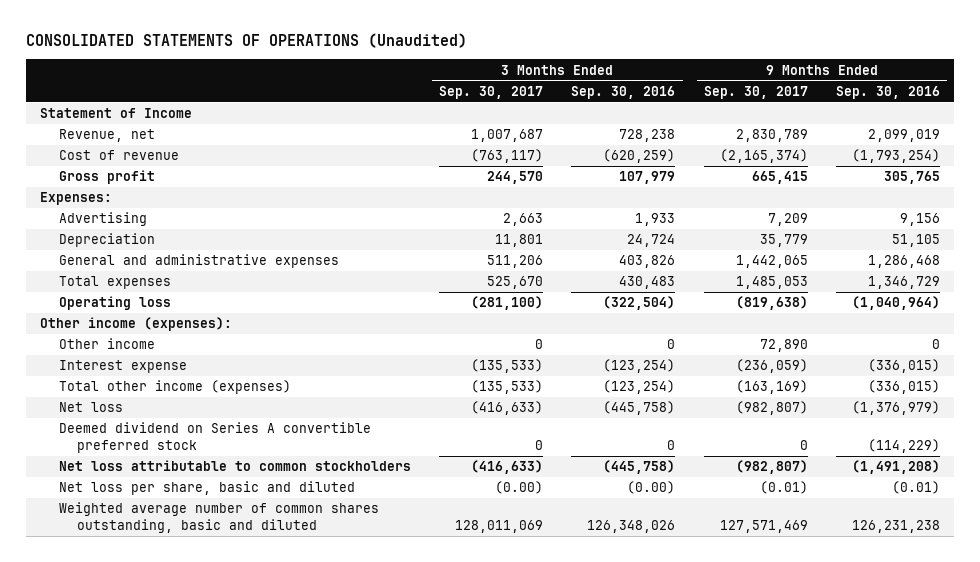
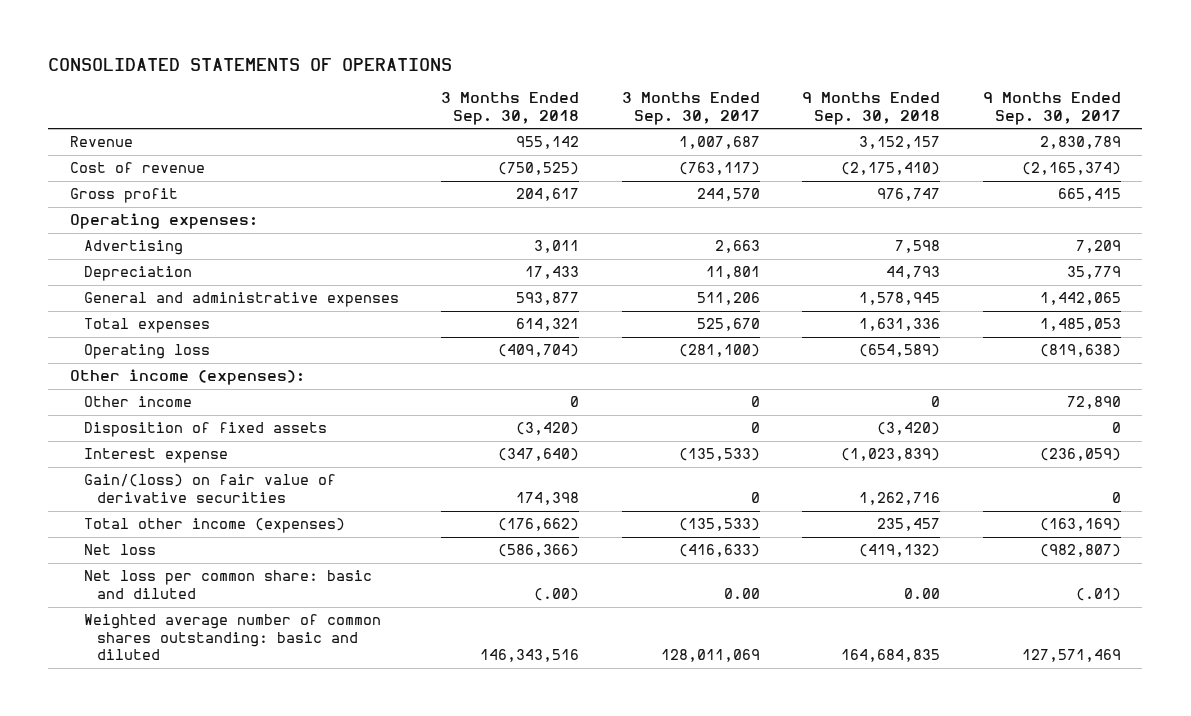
[25,33,467,49] CONSOLIDATED STATEMENTS OF OPERATIONS (Unaudited) -> [48,57,453,71] CONSOLIDATED STATEMENTS OF OPERATIONS
[571,85,676,99] Sep. 30, 2016 -> none
[836,85,941,99] Sep. 30, 2016 -> none
none -> [441,92,580,125] 3 Months Ended Sep. 30, 2018
none -> [802,92,941,125] 9 Months Ended Sep. 30, 2018
[39,108,192,119] Statement of Income -> none
[58,129,155,143] Revenue, net -> [69,136,133,148] Revenue
[39,192,112,206] Expenses: -> [69,213,258,230] Operating expenses:
none -> [83,422,327,438] Disposition of fixed assets
none -> [83,474,336,503] Gain/(loss) on fair value of derivative securities
[58,422,371,454] Deemed dividend on Series A convertible preferred stock -> none
[58,460,411,472] Net loss attributable to common stockholders -> none
[58,481,355,496] Net loss per share, basic and diluted -> [83,570,372,599] Net loss per common share: basic and diluted
[495,481,544,495] (0.00) -> [723,587,760,599] 0.00
[759,481,808,495] (0.01) -> [1075,587,1121,601] (.01)
[58,502,379,534] Weighted average number of common shares outstanding, basic and diluted -> [83,614,381,661] Weighted average number of common shares outstanding: basic and diluted

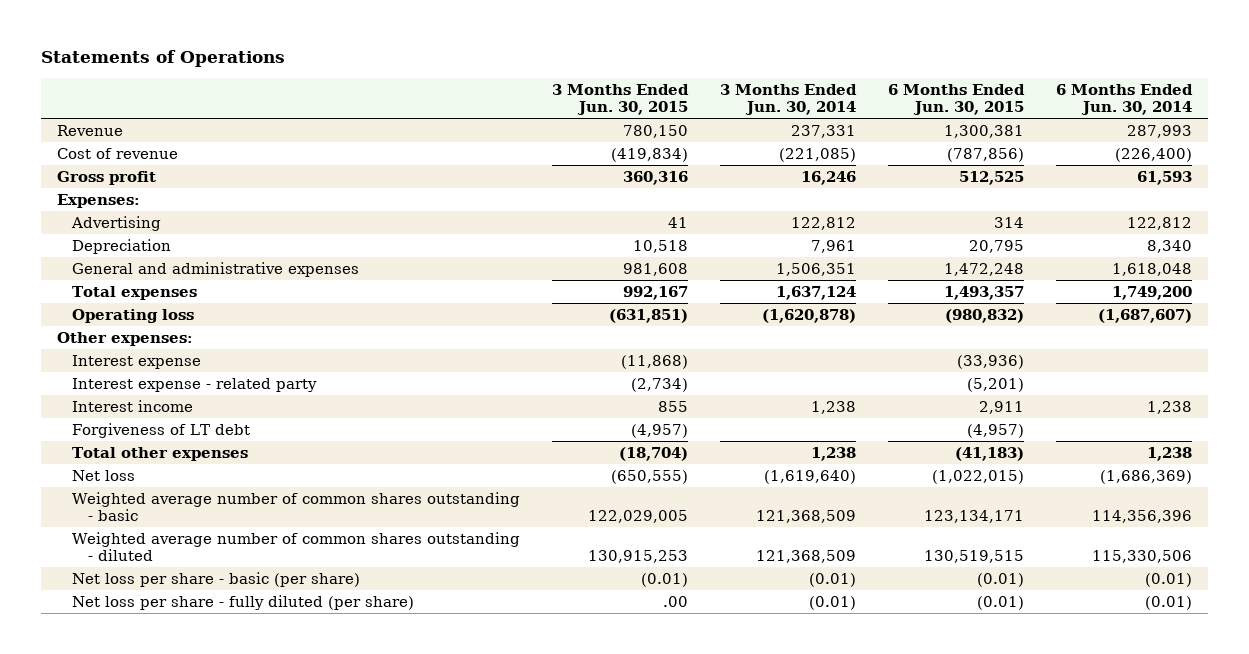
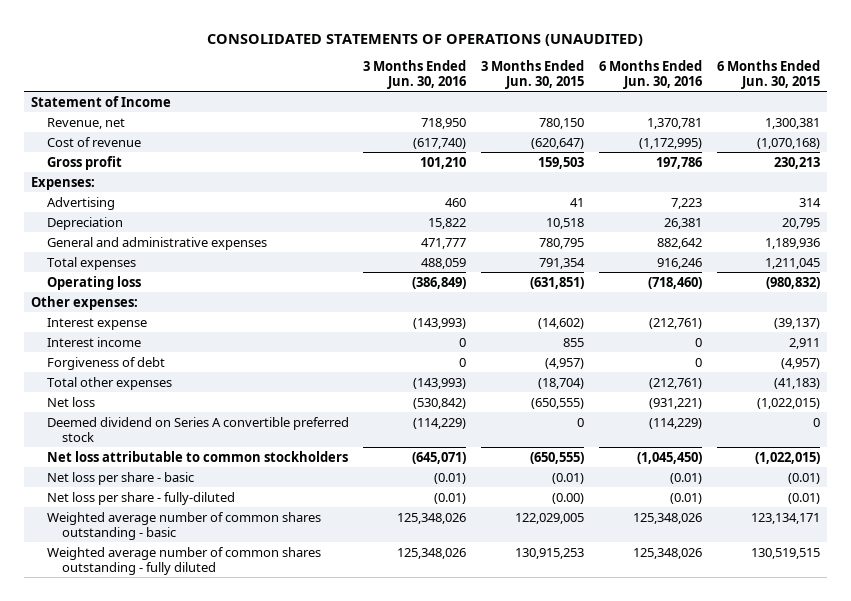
[40,50,285,68] Statements of Operations -> [207,33,644,46] CONSOLIDATED STATEMENTS OF OPERATIONS (UNAUDITED)
[720,84,858,116] 3 Months Ended Jun. 30, 2014 -> none
[1056,84,1194,116] 6 Months Ended Jun. 30, 2014 -> none
none -> [363,60,467,89] 3 Months Ended Jun. 30, 2016
none -> [598,60,702,89] 6 Months Ended Jun. 30, 2016
none -> [31,95,172,107] Statement of Income
[56,125,123,137] Revenue -> [46,117,125,129] Revenue, net
[611,148,689,163] (419,834) -> [531,137,585,149] (620,647)
[947,148,1025,163] (787,856) -> [756,137,820,149] (1,070,168)
[623,171,689,186] 360,316 -> [538,156,585,169] 159,503
[959,171,1025,186] 512,525 -> [773,156,820,169] 230,213
[623,263,689,277] 981,608 -> [539,237,585,249] 780,795
[944,263,1025,277] 1,472,248 -> [764,237,820,249] 1,189,936
[623,286,689,301] 992,167 -> [539,257,586,269] 791,354
[944,286,1025,301] 1,493,357 -> [764,257,820,269] 1,211,045
[72,378,318,393] Interest expense - related party -> none
[621,355,689,370] (11,868) -> [538,317,585,329] (14,602)
[957,355,1025,370] (33,936) -> [773,317,820,329] (39,137)
[72,423,251,439] Forgiveness of LT debt -> [46,356,165,370] Forgiveness of debt
none -> [46,416,349,442] Deemed dividend on Series A convertible preferred stock
none -> [46,450,348,462] Net loss attributable to common stockholders
none -> [46,471,194,485] Net loss per share - basic
none -> [46,491,235,505] Net loss per share - fully-diluted
[72,572,361,588] Net loss per share - basic (per share) -> none
[72,595,415,611] Net loss per share - fully diluted (per share) -> none
[72,532,521,562] Weighted average number of common shares outstanding - diluted -> [46,546,321,575] Weighted average number of common shares outstanding - fully diluted

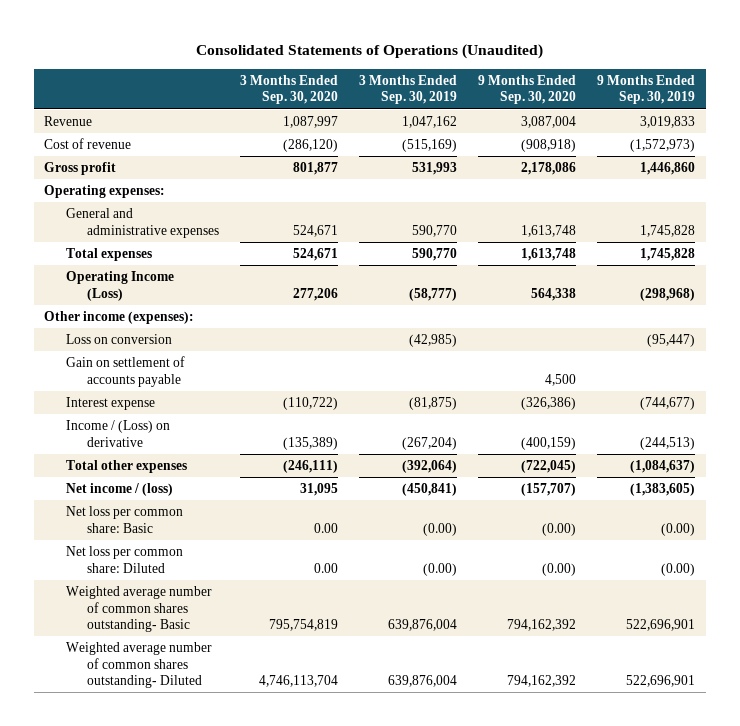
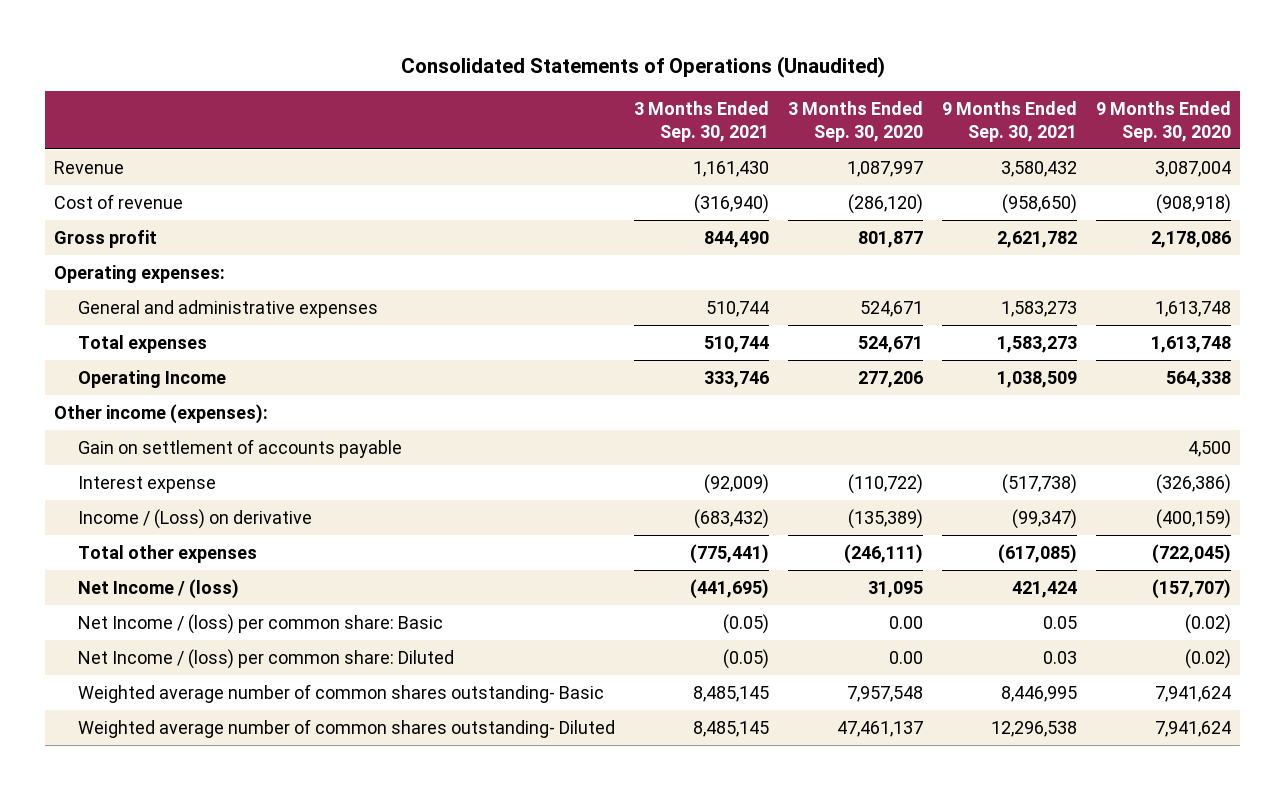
[359,75,458,105] 3 Months Ended Sep. 30, 2019 -> none
[597,75,696,105] 9 Months Ended Sep. 30, 2019 -> none
none -> [633,100,769,142] 3 Months Ended Sep. 30, 2021
none -> [941,100,1077,142] 9 Months Ended Sep. 30, 2021
[65,271,174,301] Operating Income (Loss) -> [77,369,226,388] Operating Income
[65,334,172,345] Loss on conversion -> none
[65,483,173,497] Net income / (loss) -> [77,578,239,599] Net Income / (loss)
[65,506,183,533] Net loss per common share: Basic -> [77,613,443,634] Net Income / (loss) per common share: Basic
[542,522,577,536] (0.00) -> [1184,613,1231,634] (0.02)
[65,546,183,573] Net loss per common share: Diluted -> [77,648,454,669] Net Income / (loss) per common share: Diluted
[542,562,577,576] (0.00) -> [1184,648,1231,669] (0.02)
[269,618,339,631] 795,754,819 -> [846,685,923,702] 7,957,548
[507,618,577,631] 794,162,392 -> [1154,685,1231,702] 7,941,624
[259,674,339,687] 4,746,113,704 -> [836,720,923,737] 47,461,137
[507,674,577,687] 794,162,392 -> [1154,720,1231,737] 7,941,624

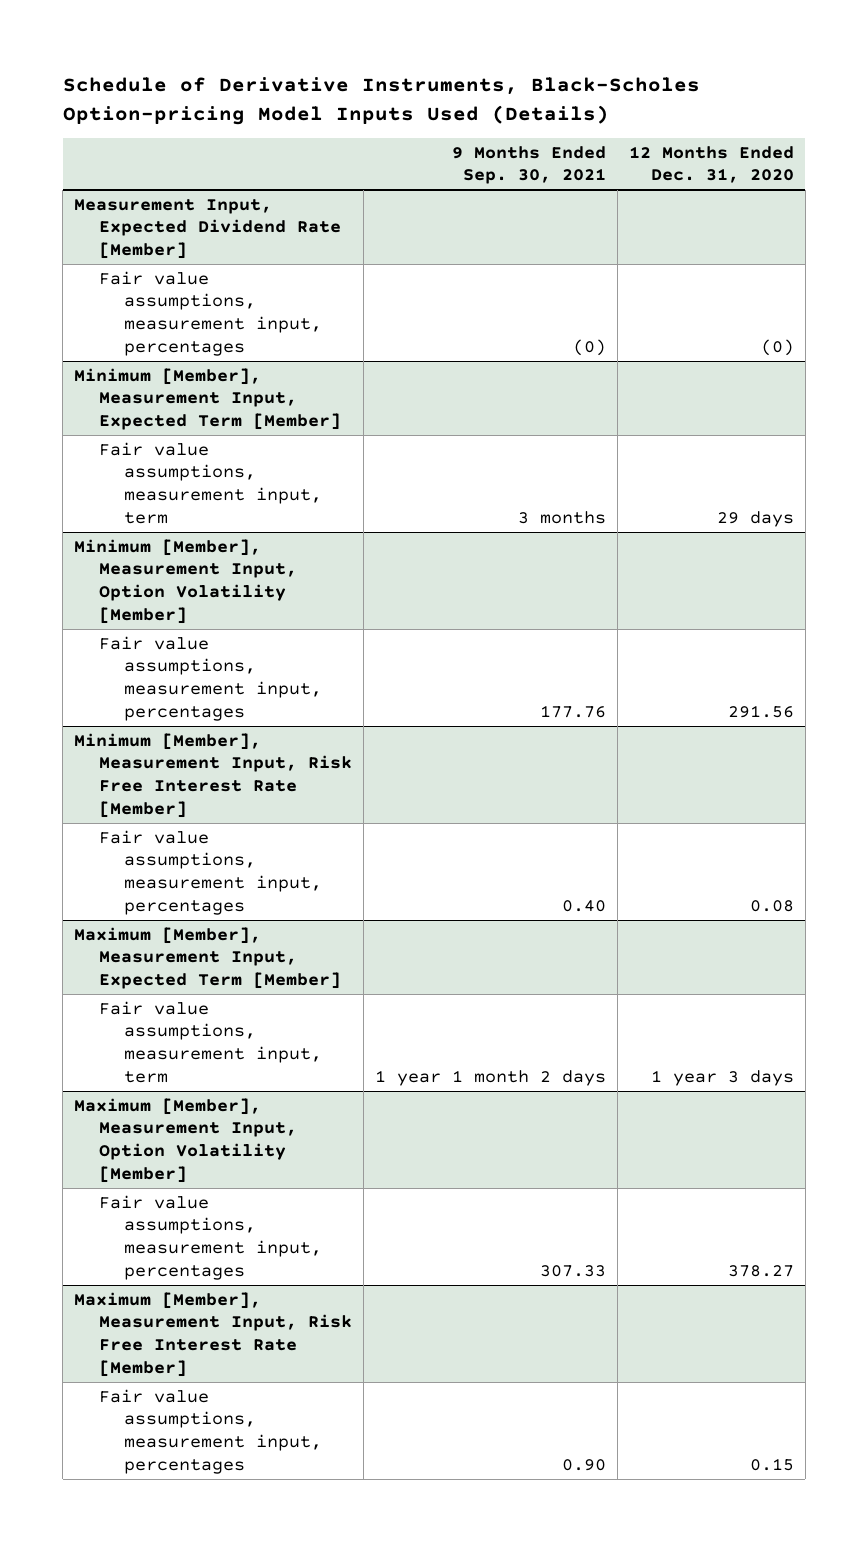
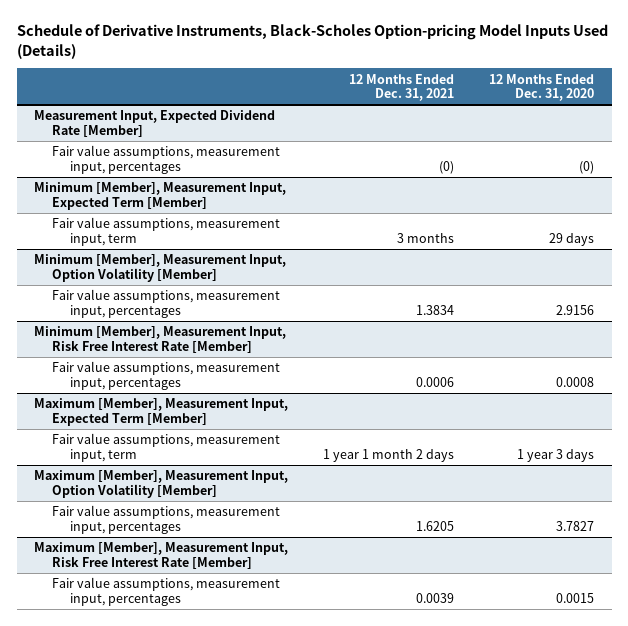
[452,145,607,185] 9 Months Ended Sep. 30, 2021 -> none
none -> [349,73,455,102] 12 Months Ended Dec. 31, 2021
[728,705,795,719] 291.56 -> [556,304,595,315] 2.9156
[750,900,795,913] 0.08 -> [556,376,595,387] 0.0008
[728,1265,795,1278] 378.27 -> [556,520,595,531] 3.7827
[750,1458,795,1472] 0.15 -> [556,592,595,603] 0.0015

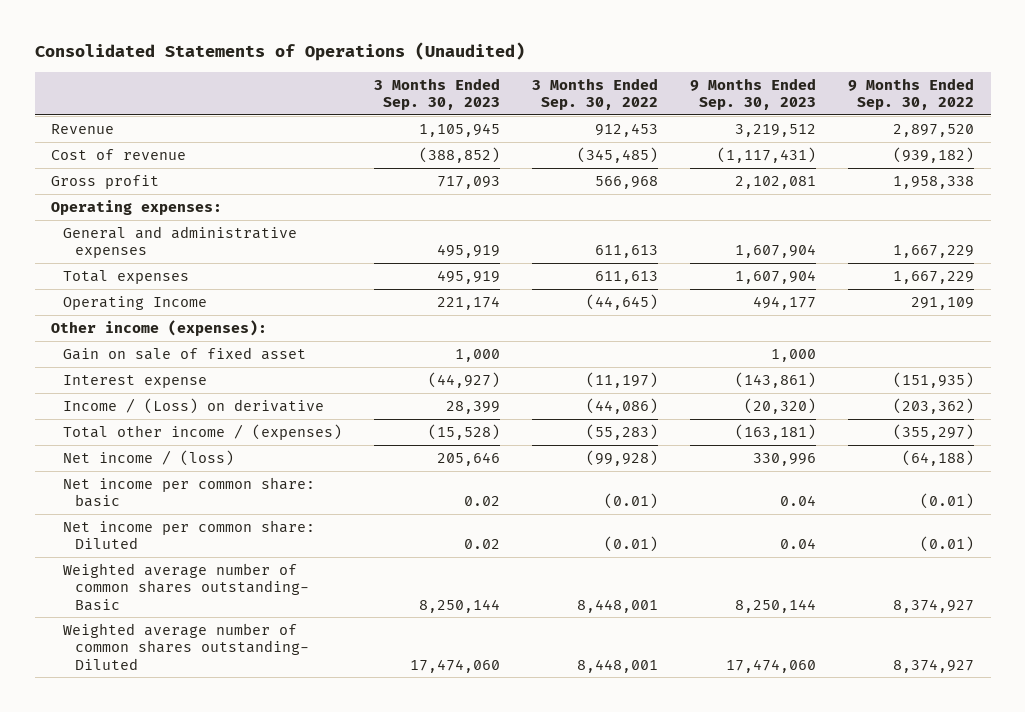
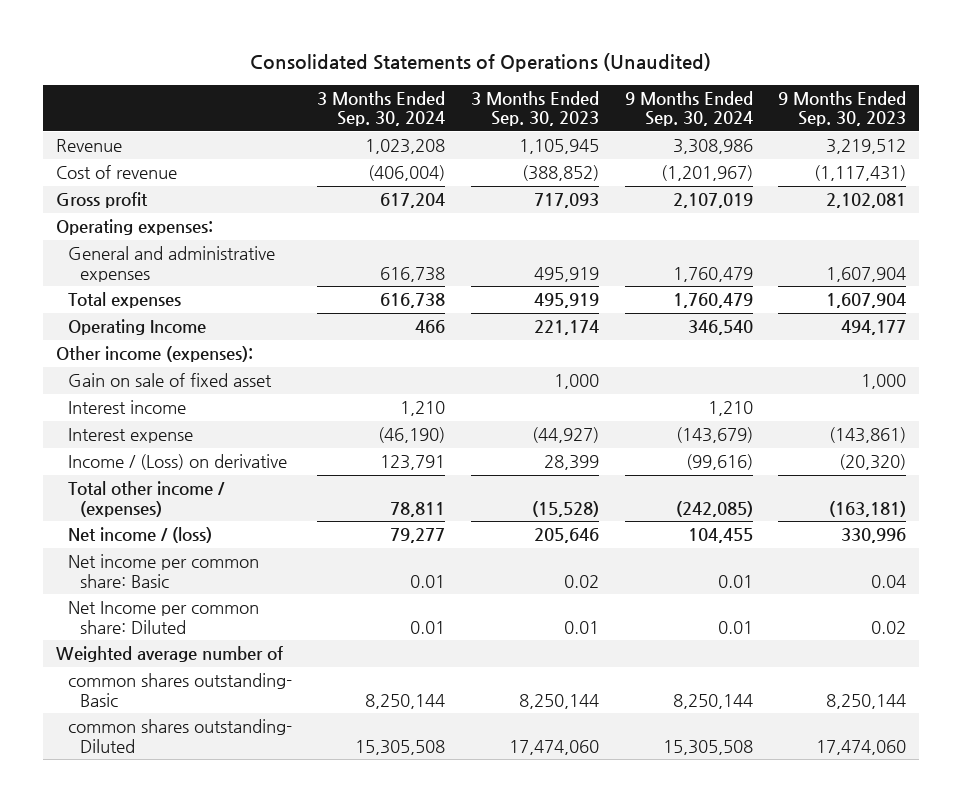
[532,77,659,111] 3 Months Ended Sep. 30, 2022 -> none
[848,77,975,111] 9 Months Ended Sep. 30, 2022 -> none
none -> [317,90,446,127] 3 Months Ended Sep. 30, 2024
none -> [624,90,753,127] 9 Months Ended Sep. 30, 2024
none -> [67,400,186,415] Interest income
[62,476,315,508] Net income per common share: basic -> [67,554,259,588] Net income per common share: Basic
[62,519,315,550] Net income per common share: Diluted -> [67,601,259,634] Net Income per common share: Diluted
[464,539,501,550] 0.02 -> [564,620,600,634] 0.01
[780,538,817,550] 0.04 -> [871,620,907,634] 0.02
none -> [55,646,283,663] Weighted average number of
[62,562,310,611] Weighted average number of common shares outstanding- Basic -> [67,673,292,707] common shares outstanding- Basic
[62,622,310,670] Weighted average number of common shares outstanding- Diluted -> [67,719,292,753] common shares outstanding- Diluted

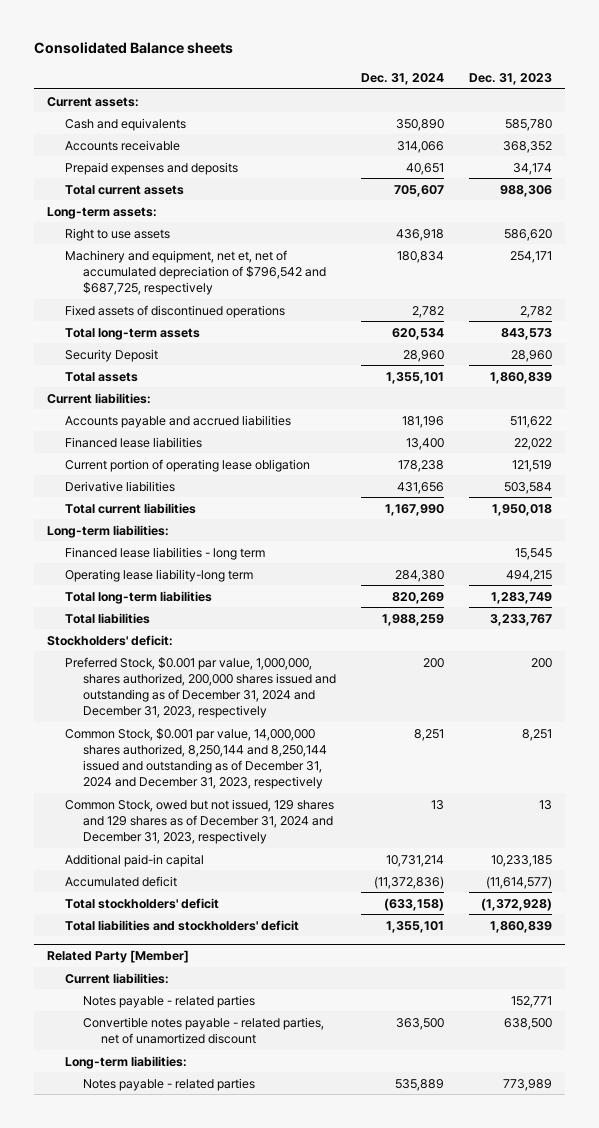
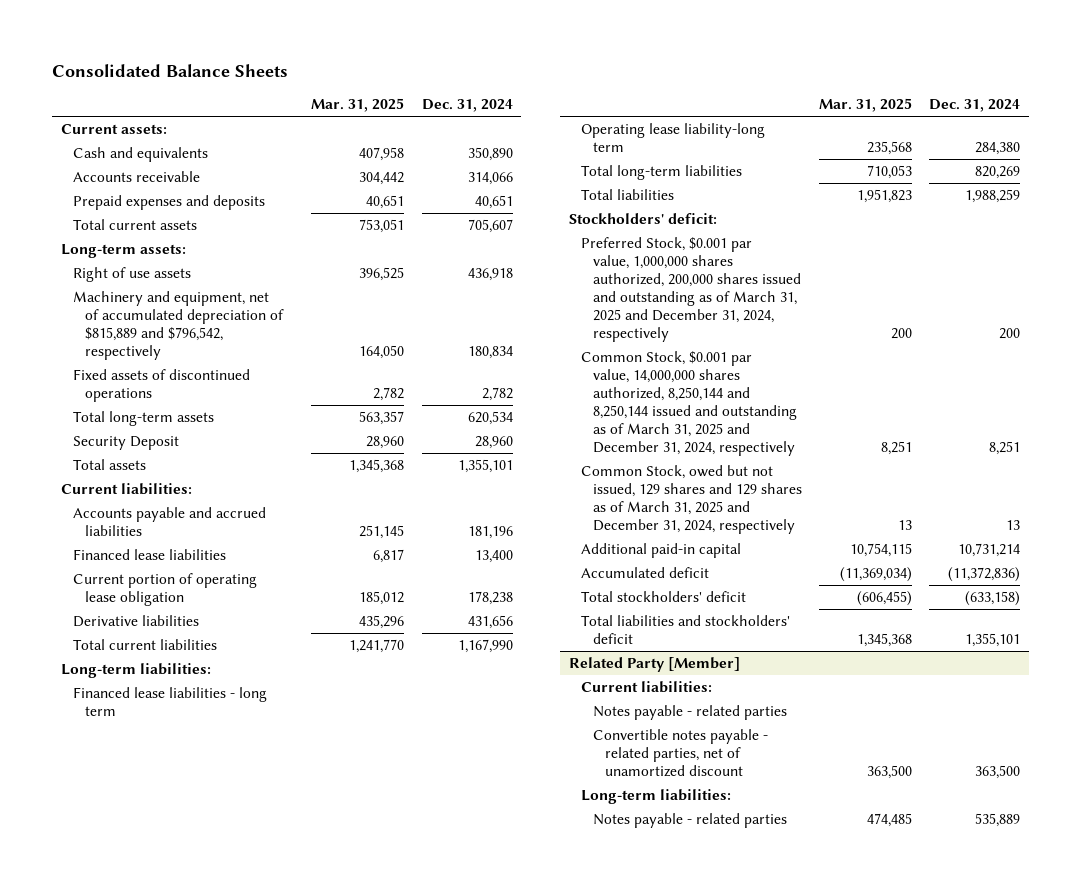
[33,42,233,55] Consolidated Balance sheets -> [52,63,289,77] Consolidated Balance Sheets
[469,72,553,85] Dec. 31, 2023 -> none
none -> [311,98,405,113] Mar. 31, 2025
[64,227,170,241] Right to use assets -> [73,267,192,283] Right of use assets
[64,249,326,296] Machinery and equipment, net et, net of accumulated depreciation of $796,542 and $687,725, respectively -> [73,291,284,361] Machinery and equipment, net of accumulated depreciation of $815,889 and $796,542, respectively
[64,656,336,719] Preferred Stock, $0.001 par value, 1,000,000, shares authorized, 200,000 shares issued and outstanding as of December 31, 2024 and December 31, 2023, respectively -> [580,237,801,343] Preferred Stock, $0.001 par value, 1,000,000 shares authorized, 200,000 shares issued and outstanding as of March 31, 2025 and December 31, 2024, respectively
[64,727,327,790] Common Stock, $0.001 par value, 14,000,000 shares authorized, 8,250,144 and 8,250,144 issued and outstanding as of December 31, 2024 and December 31, 2023, respectively -> [580,351,797,457] Common Stock, $0.001 par value, 14,000,000 shares authorized, 8,250,144 and 8,250,144 issued and outstanding as of March 31, 2025 and December 31, 2024, respectively
[64,798,334,845] Common Stock, owed but not issued, 129 shares and 129 shares as of December 31, 2024 and December 31, 2023, respectively -> [580,465,802,535] Common Stock, owed but not issued, 129 shares and 129 shares as of March 31, 2025 and December 31, 2024, respectively

